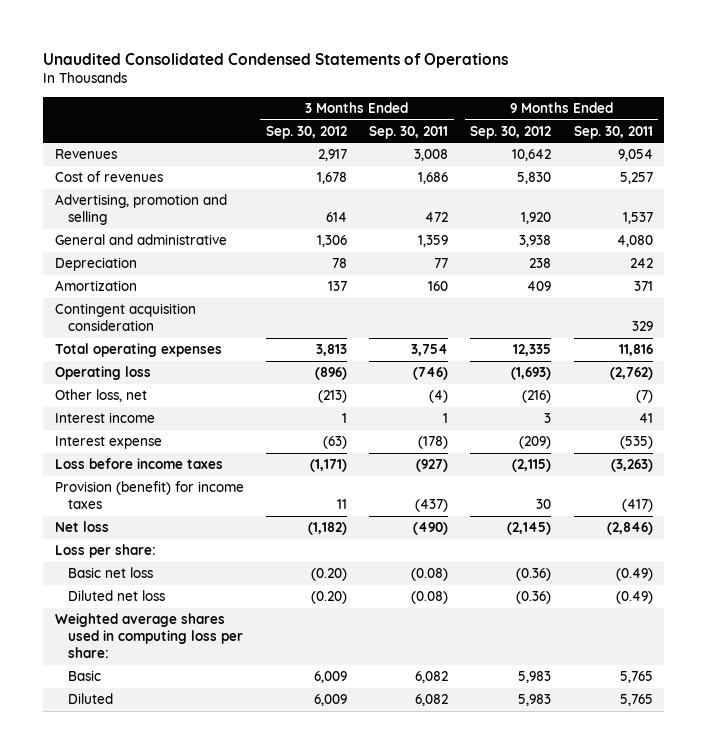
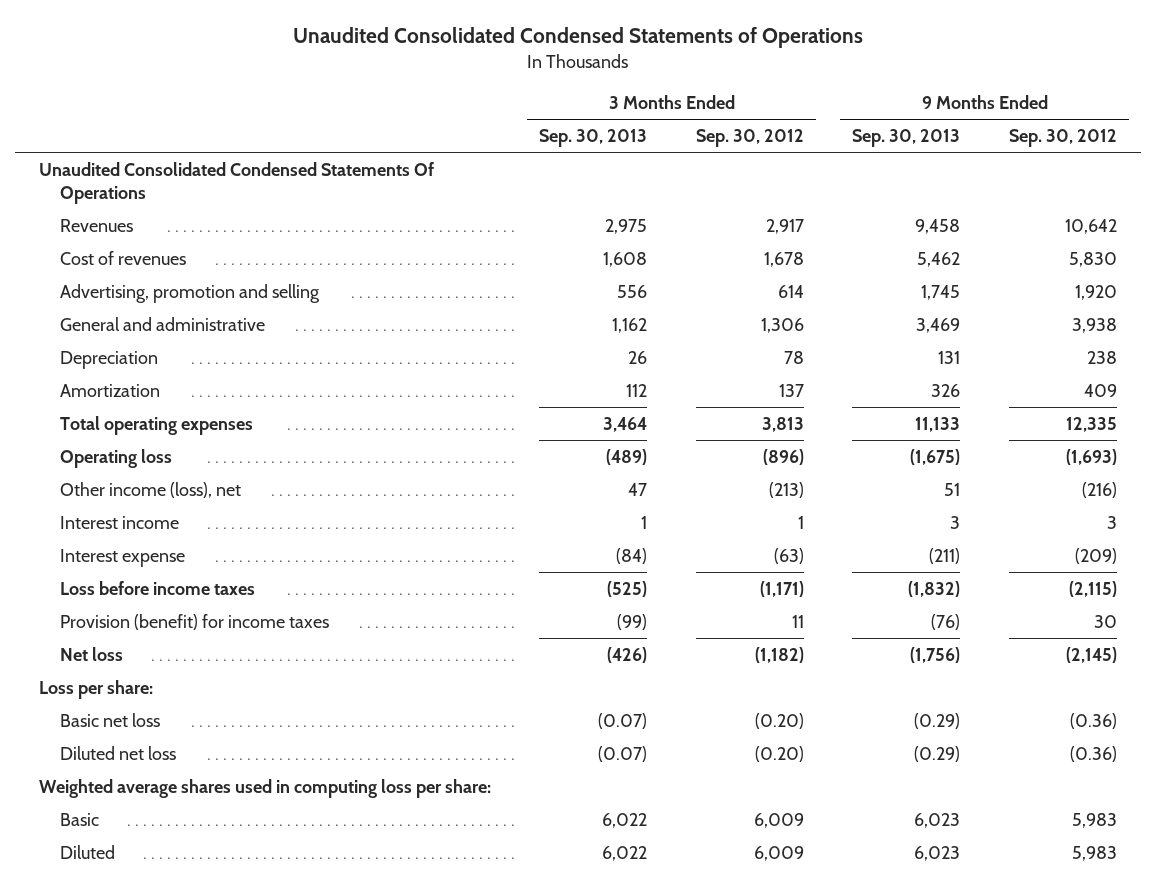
[369,125,449,139] Sep. 30, 2011 -> none
[573,125,653,139] Sep. 30, 2011 -> none
none -> [539,128,648,147] Sep. 30, 2013
none -> [852,128,961,147] Sep. 30, 2013
none -> [39,161,435,204] Unaudited Consolidated Condensed Statements Of Operations
[54,303,196,332] Contingent acquisition consideration -> none
[54,389,147,403] Other loss, net -> [59,481,241,498] Other income (loss), net

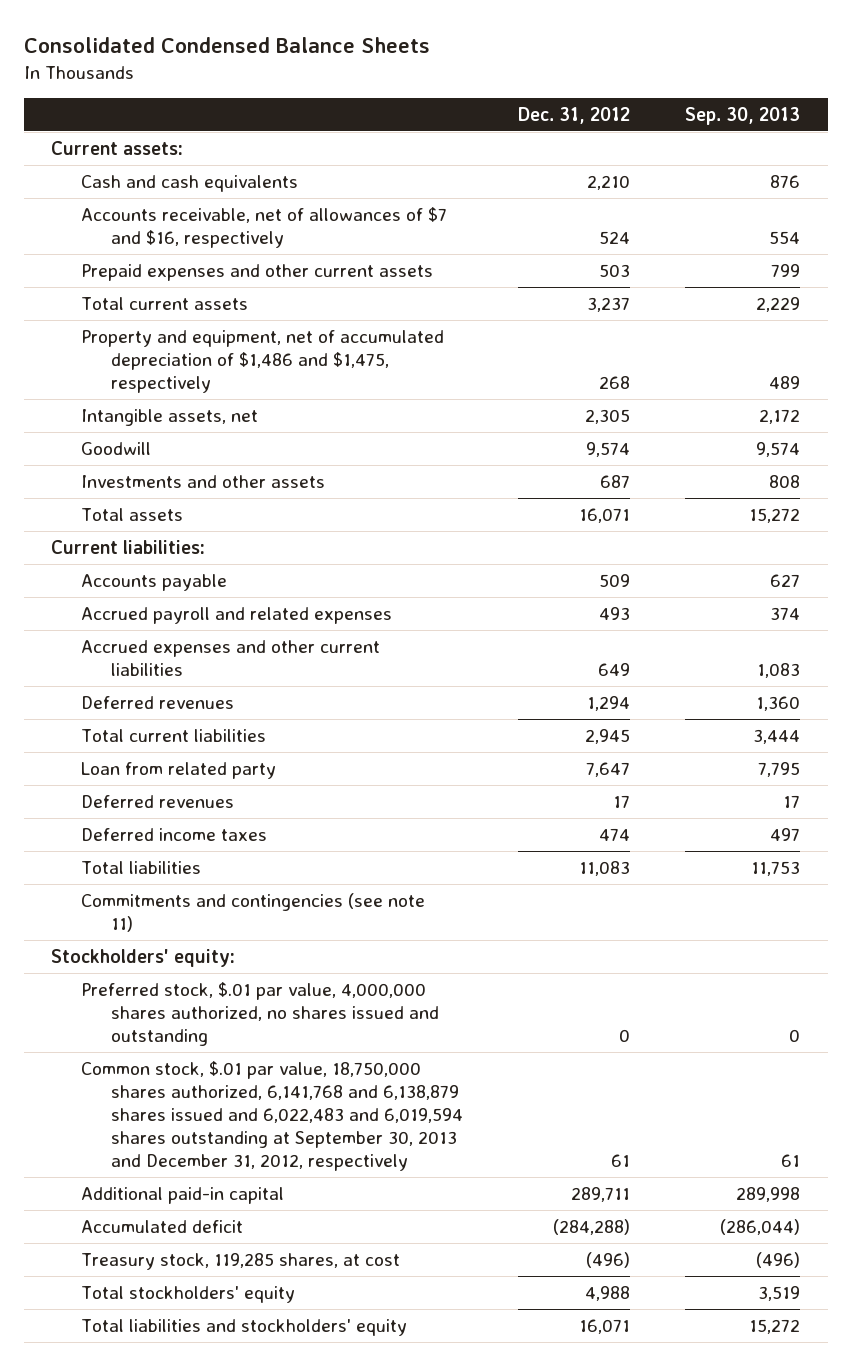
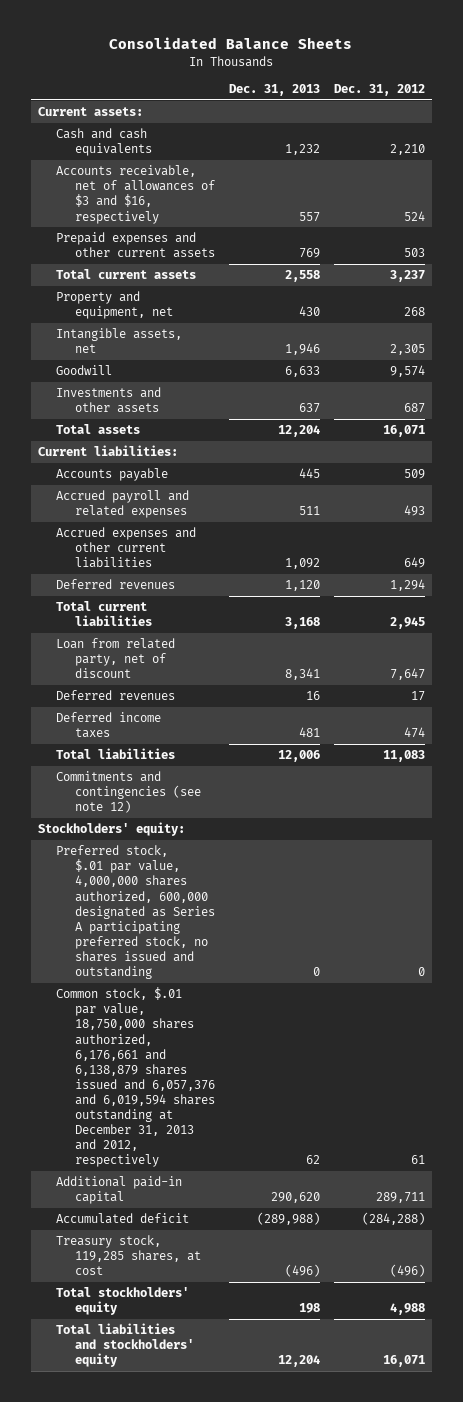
[23,37,430,54] Consolidated Condensed Balance Sheets -> [109,37,353,50] Consolidated Balance Sheets
[685,106,801,125] Sep. 30, 2013 -> none
none -> [228,83,320,96] Dec. 31, 2013
[81,206,448,249] Accounts receivable, net of allowances of $7 and $16, respectively -> [56,165,215,224] Accounts receivable, net of allowances of $3 and $16, respectively
[81,329,445,394] Property and equipment, net of accumulated depreciation of $1,486 and $1,475, respectively -> [56,291,173,320] Property and equipment, net
[81,761,277,779] Loan from related party -> [56,638,176,679] Loan from related party, net of discount
[81,892,426,933] Commitments and contingencies (see note 11) -> [56,771,201,814] Commitments and contingencies (see note 12)
[81,981,440,1047] Preferred stock, $.01 par value, 4,000,000 shares authorized, no shares issued and outstanding -> [56,845,215,980] Preferred stock, $.01 par value, 4,000,000 shares authorized, 600,000 designated as Series A participating preferred stock, no shares issued and outstanding
[81,1060,464,1172] Common stock, $.01 par value, 18,750,000 shares authorized, 6,141,768 and 6,138,879 shares issued and 6,022,483 and 6,019,594 shares outstanding at September 30, 2013 and December 31, 2012, respectively -> [56,987,215,1168] Common stock, $.01 par value, 18,750,000 shares authorized, 6,176,661 and 6,138,879 shares issued and 6,057,376 and 6,019,594 shares outstanding at December 31, 2013 and 2012, respectively

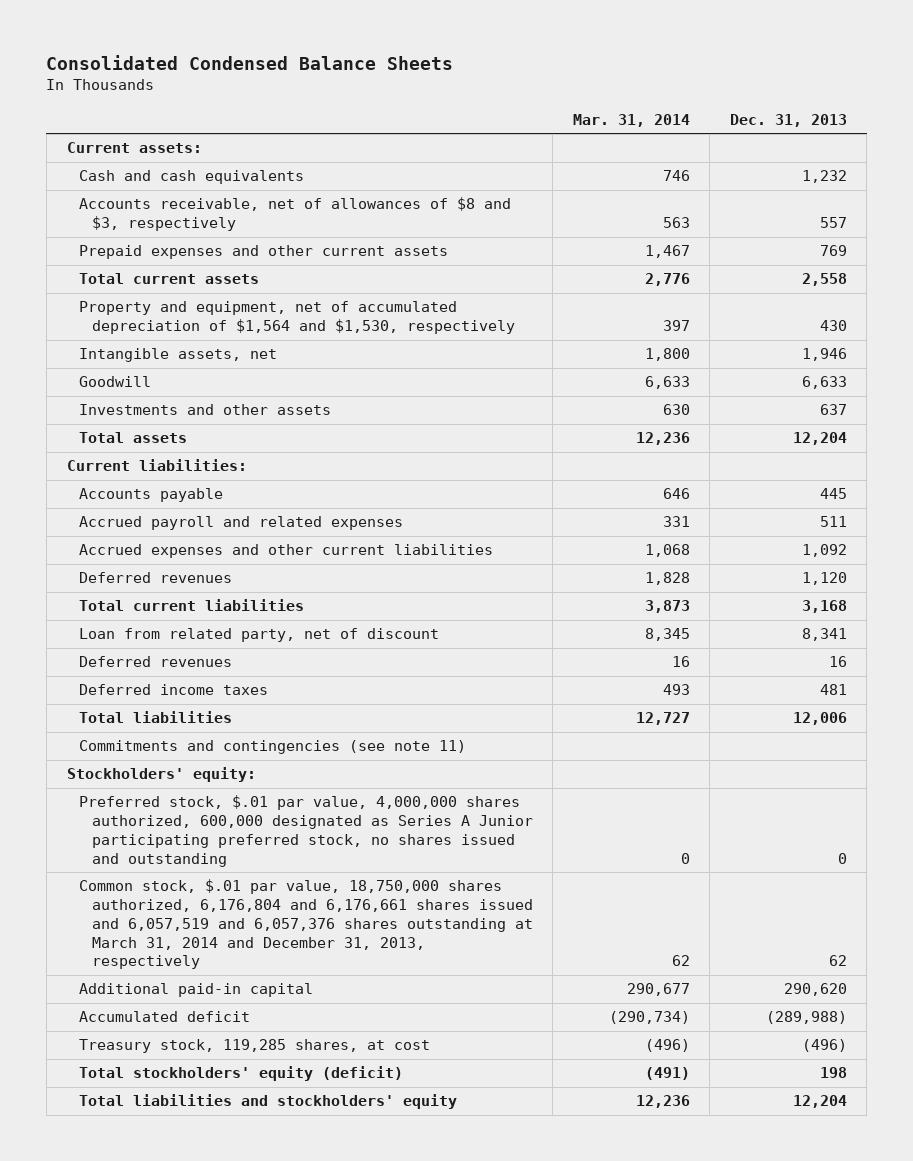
[109,37,353,50] Consolidated Balance Sheets -> [46,54,454,70] Consolidated Condensed Balance Sheets
[333,83,425,96] Dec. 31, 2012 -> none
none -> [572,113,690,127] Mar. 31, 2014
[56,165,215,224] Accounts receivable, net of allowances of $3 and $16, respectively -> [79,197,512,232] Accounts receivable, net of allowances of $8 and $3, respectively
[56,291,173,320] Property and equipment, net -> [79,301,515,335] Property and equipment, net of accumulated depreciation of $1,564 and $1,530, respectively
[56,771,201,814] Commitments and contingencies (see note 12) -> [79,740,467,755] Commitments and contingencies (see note 11)
[56,845,215,980] Preferred stock, $.01 par value, 4,000,000 shares authorized, 600,000 designated as Series A participating preferred stock, no shares issued and outstanding -> [79,795,533,867] Preferred stock, $.01 par value, 4,000,000 shares authorized, 600,000 designated as Series A Junior participating preferred stock, no shares issued and outstanding
[56,987,215,1168] Common stock, $.01 par value, 18,750,000 shares authorized, 6,176,661 and 6,138,879 shares issued and 6,057,376 and 6,019,594 shares outstanding at December 31, 2013 and 2012, respectively -> [79,879,533,970] Common stock, $.01 par value, 18,750,000 shares authorized, 6,176,804 and 6,176,661 shares issued and 6,057,519 and 6,057,376 shares outstanding at March 31, 2014 and December 31, 2013, respectively
[56,1287,190,1316] Total stockholders' equity -> [79,1066,404,1082] Total stockholders' equity (deficit)

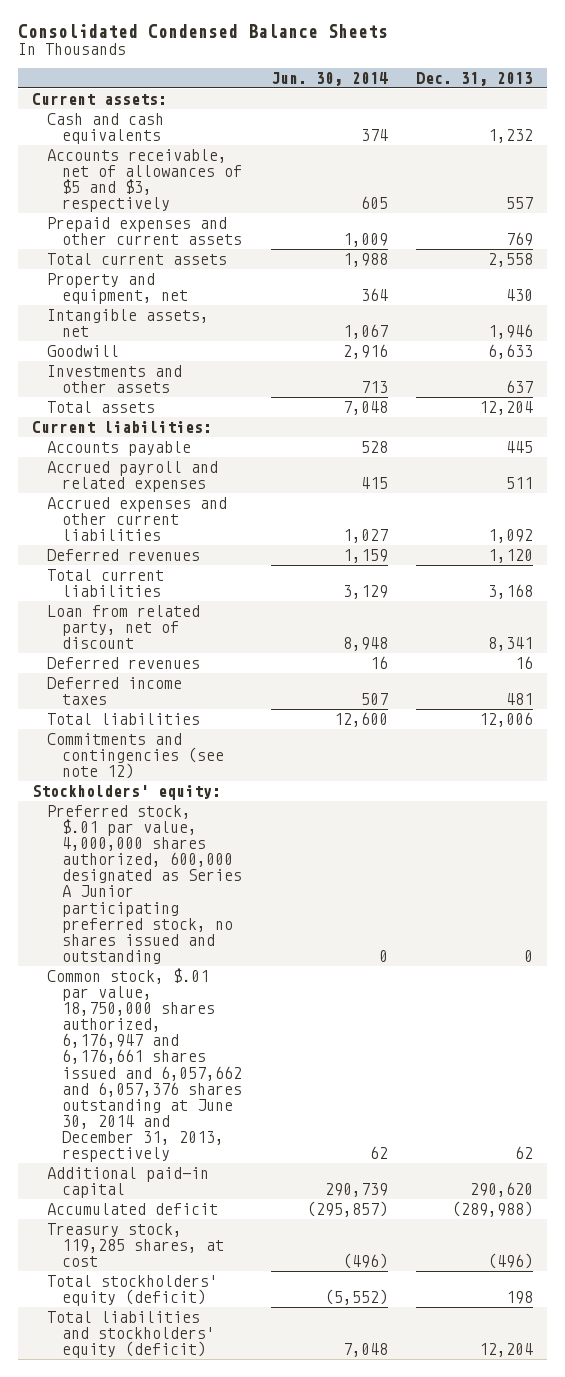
[572,113,690,127] Mar. 31, 2014 -> none
none -> [270,71,388,86] Jun. 30, 2014
[79,197,512,232] Accounts receivable, net of allowances of $8 and $3, respectively -> [47,148,243,213] Accounts receivable, net of allowances of $5 and $3, respectively
[79,301,515,335] Property and equipment, net of accumulated depreciation of $1,564 and $1,530, respectively -> [47,272,189,304] Property and equipment, net
[79,740,467,755] Commitments and contingencies (see note 11) -> [47,732,225,779] Commitments and contingencies (see note 12)
[79,879,533,970] Common stock, $.01 par value, 18,750,000 shares authorized, 6,176,804 and 6,176,661 shares issued and 6,057,519 and 6,057,376 shares outstanding at March 31, 2014 and December 31, 2013, respectively -> [47,967,243,1163] Common stock, $.01 par value, 18,750,000 shares authorized, 6,176,947 and 6,176,661 shares issued and 6,057,662 and 6,057,376 shares outstanding at June 30, 2014 and December 31, 2013, respectively
[79,1094,458,1110] Total liabilities and stockholders' equity -> [47,1310,216,1358] Total liabilities and stockholders' equity (deficit)

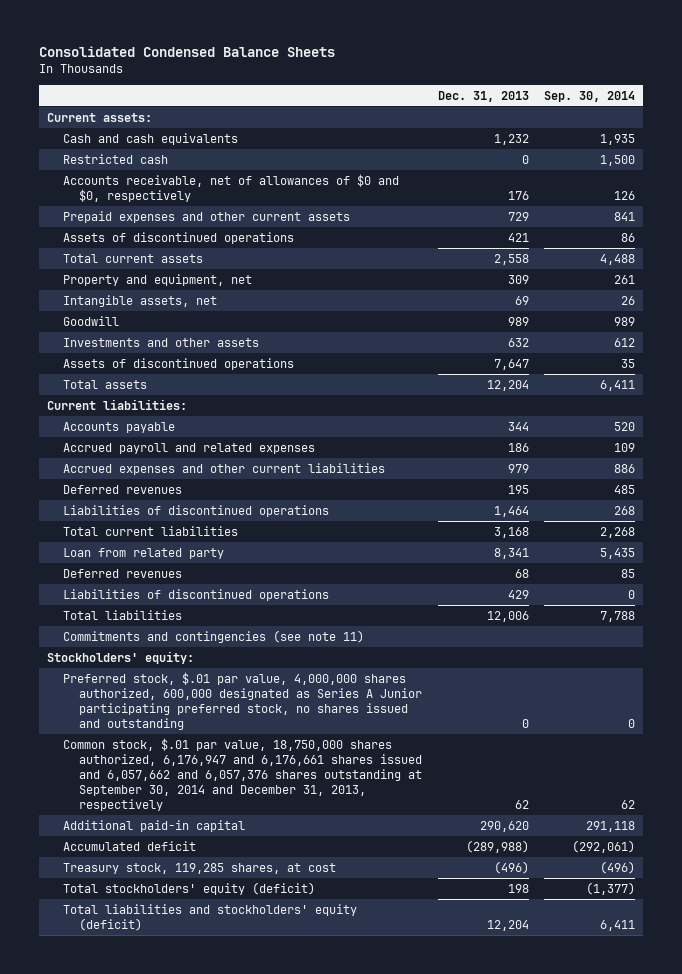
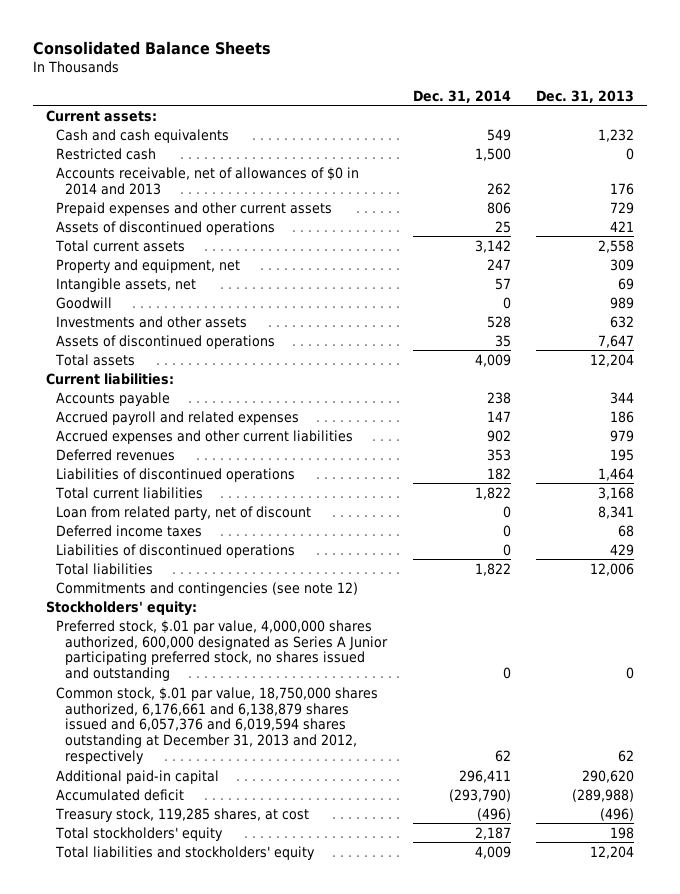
[39,46,336,58] Consolidated Condensed Balance Sheets -> [33,41,272,56] Consolidated Balance Sheets
[543,90,635,102] Sep. 30, 2014 -> none
none -> [412,89,511,103] Dec. 31, 2014
[63,173,400,202] Accounts receivable, net of allowances of $0 and $0, respectively -> [55,166,359,195] Accounts receivable, net of allowances of $0 in 2014 and 2013
[63,568,183,578] Deferred revenues -> none
[63,547,225,559] Loan from related party -> [55,505,311,520] Loan from related party, net of discount
none -> [55,524,202,537] Deferred income taxes
[63,629,365,643] Commitments and contingencies (see note 11) -> [55,581,358,596] Commitments and contingencies (see note 12)
[63,737,423,811] Common stock, $.01 par value, 18,750,000 shares authorized, 6,176,947 and 6,176,661 shares issued and 6,057,662 and 6,057,376 shares outstanding at September 30, 2014 and December 31, 2013, respectively -> [55,686,378,765] Common stock, $.01 par value, 18,750,000 shares authorized, 6,176,661 and 6,138,879 shares issued and 6,057,376 and 6,019,594 shares outstanding at December 31, 2013 and 2012, respectively
[63,881,316,895] Total stockholders' equity (deficit) -> [54,826,223,841] Total stockholders' equity
[63,903,358,931] Total liabilities and stockholders' equity (deficit) -> [54,845,315,860] Total liabilities and stockholders' equity

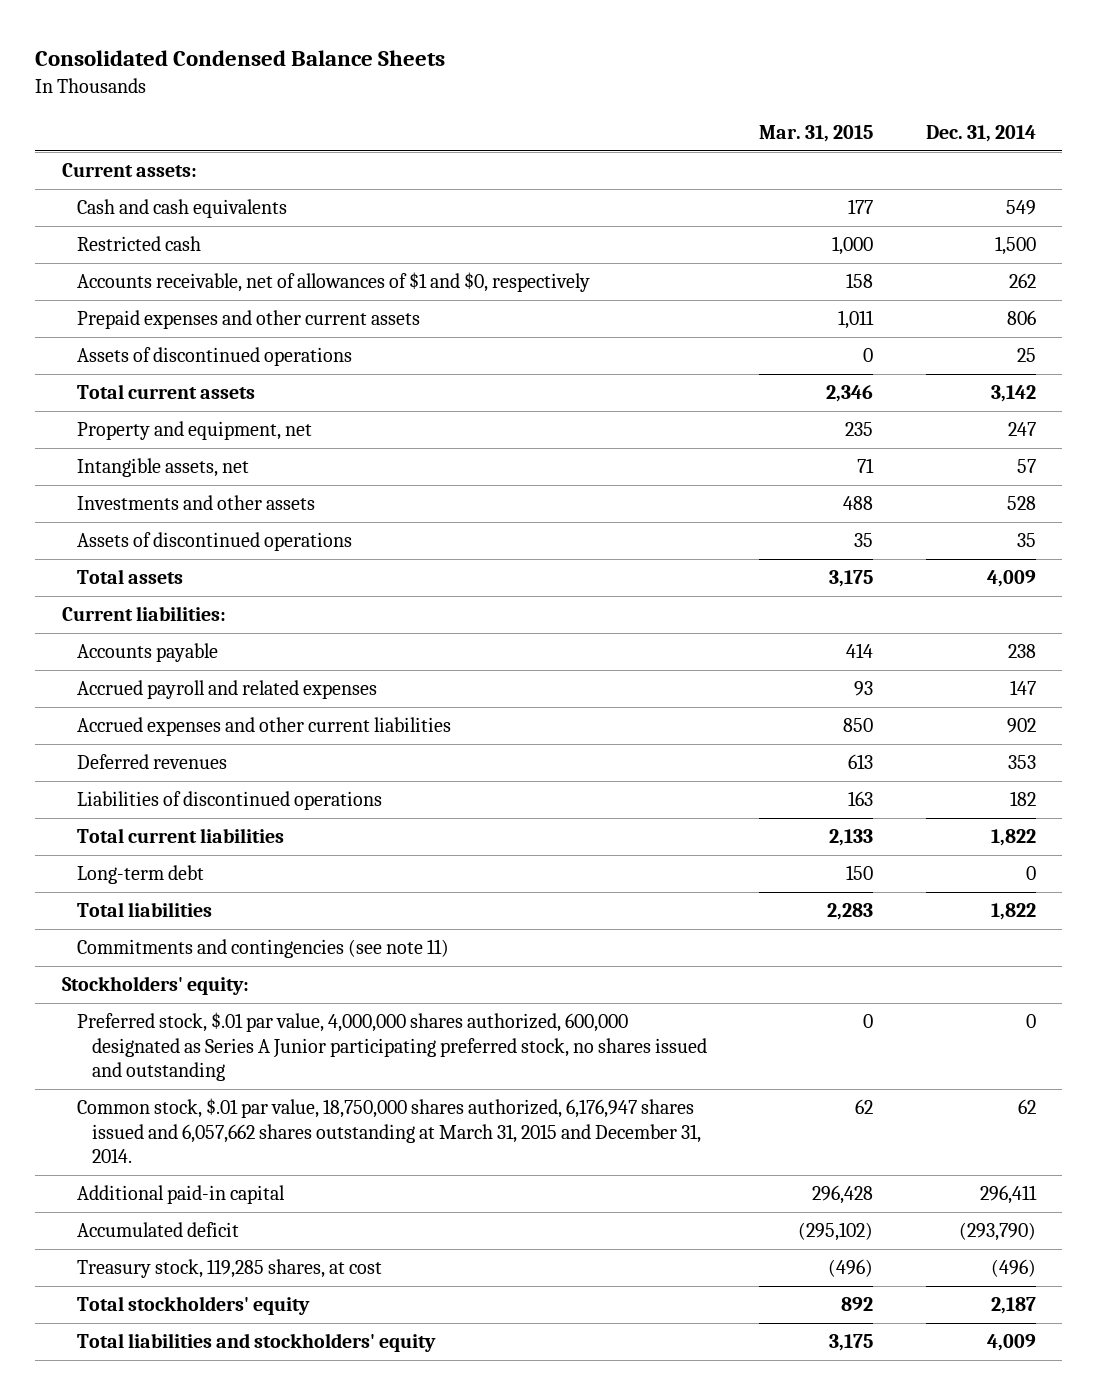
[33,41,272,56] Consolidated Balance Sheets -> [35,50,446,67] Consolidated Condensed Balance Sheets
[536,89,635,103] Dec. 31, 2013 -> none
none -> [759,124,874,142] Mar. 31, 2015
[55,166,359,195] Accounts receivable, net of allowances of $0 in 2014 and 2013 -> [76,272,590,293] Accounts receivable, net of allowances of $1 and $0, respectively
[55,296,112,309] Goodwill -> none
[55,505,311,520] Loan from related party, net of discount -> none
[55,524,202,537] Deferred income taxes -> none
[55,543,295,558] Liabilities of discontinued operations -> none
none -> [76,865,204,885] Long-term debt
[55,581,358,596] Commitments and contingencies (see note 12) -> [76,939,449,959] Commitments and contingencies (see note 11)
[55,686,378,765] Common stock, $.01 par value, 18,750,000 shares authorized, 6,176,661 and 6,138,879 shares issued and 6,057,376 and 6,019,594 shares outstanding at December 31, 2013 and 2012, respectively -> [76,1098,701,1164] Common stock, $.01 par value, 18,750,000 shares authorized, 6,176,947 shares issued and 6,057,662 shares outstanding at March 31, 2015 and December 31, 2014.

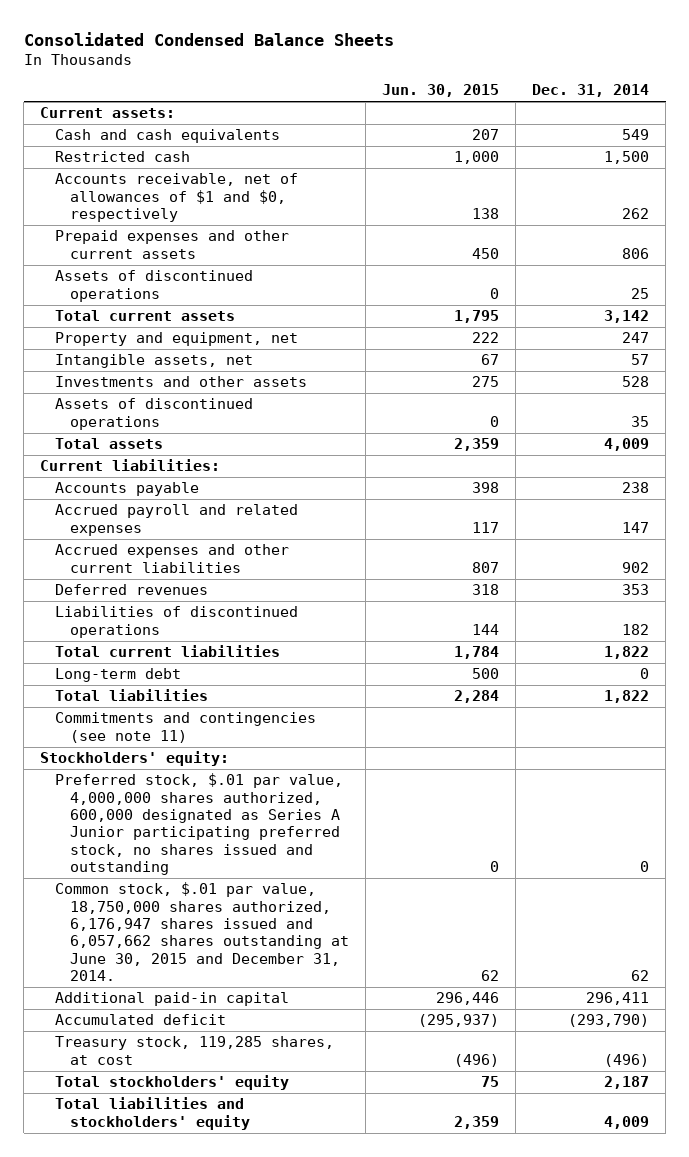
[759,124,874,142] Mar. 31, 2015 -> none
none -> [382,84,500,98] Jun. 30, 2015
[76,1098,701,1164] Common stock, $.01 par value, 18,750,000 shares authorized, 6,176,947 shares issued and 6,057,662 shares outstanding at March 31, 2015 and December 31, 2014. -> [55,882,350,982] Common stock, $.01 par value, 18,750,000 shares authorized, 6,176,947 shares issued and 6,057,662 shares outstanding at June 30, 2015 and December 31, 2014.

